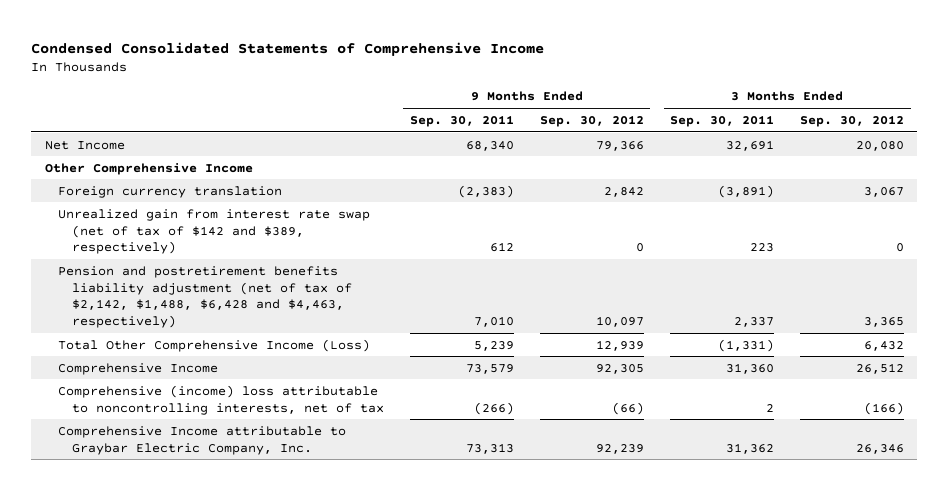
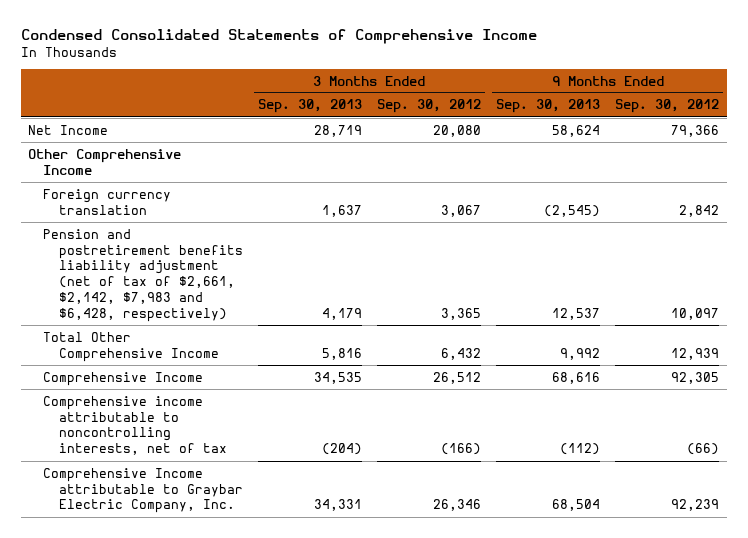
[409,114,514,127] Sep. 30, 2011 -> none
[670,114,775,127] Sep. 30, 2011 -> none
none -> [257,99,362,114] Sep. 30, 2013
none -> [496,99,601,114] Sep. 30, 2013
[58,208,371,255] Unrealized gain from interest rate swap (net of tax of $142 and $389, respectively) -> none
[58,265,352,329] Pension and postretirement benefits liability adjustment (net of tax of $2,142, $1,488, $6,428 and $4,463, respectively) -> [43,228,243,323] Pension and postretirement benefits liability adjustment (net of tax of $2,661, $2,142, $7,983 and $6,428, respectively)
[58,338,371,352] Total Other Comprehensive Income (Loss) -> [43,331,219,362] Total Other Comprehensive Income
[58,384,384,415] Comprehensive (income) loss attributable to noncontrolling interests, net of tax -> [43,395,227,456] Comprehensive income attributable to noncontrolling interests, net of tax

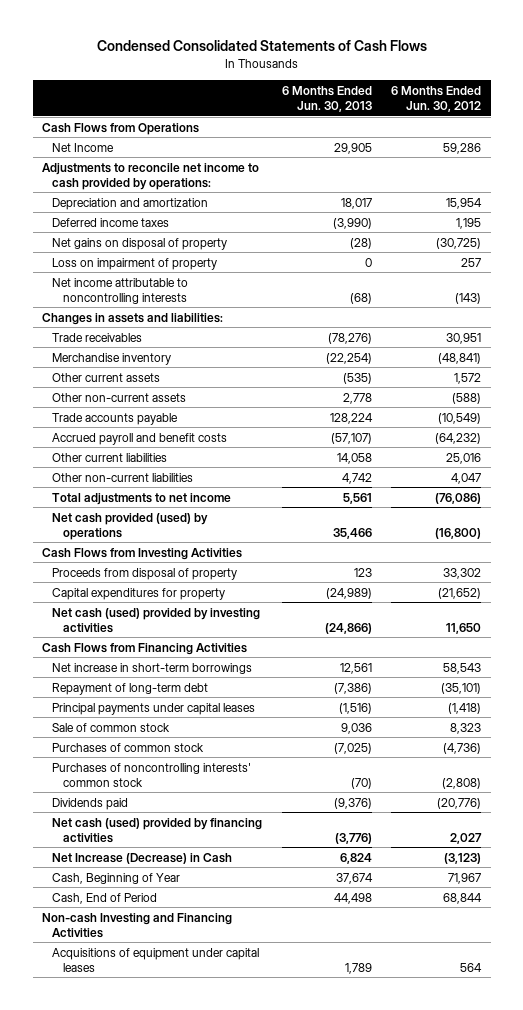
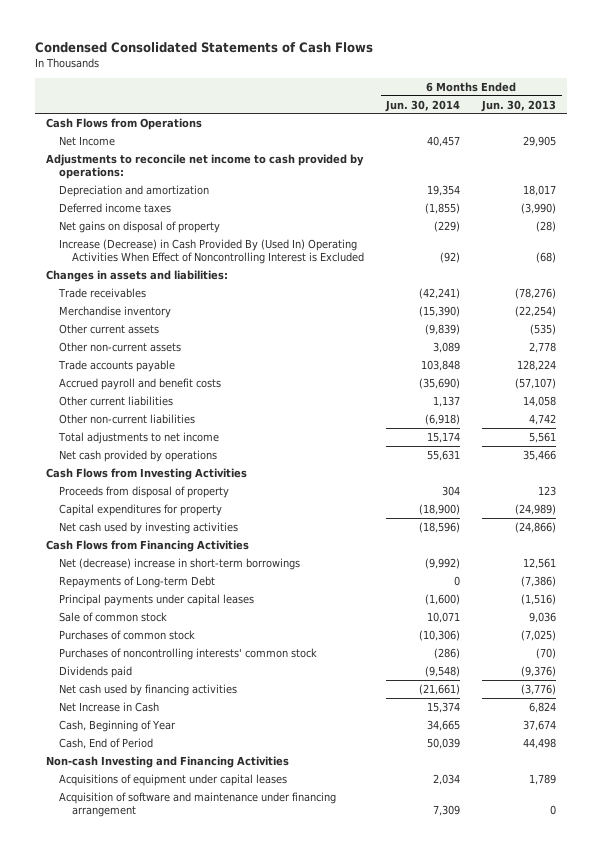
[390,85,481,112] 6 Months Ended Jun. 30, 2012 -> none
none -> [385,99,461,112] Jun. 30, 2014
[52,257,218,270] Loss on impairment of property -> none
[52,277,189,304] Net income attributable to noncontrolling interests -> [59,238,364,264] Increase (Decrease) in Cash Provided By (Used In) Operating Activities When Effect of Noncontrolling Interest is Excluded
[52,512,209,540] Net cash provided (used) by operations -> [59,449,218,462] Net cash provided by operations
[52,607,261,633] Net cash (used) provided by investing activities -> [59,521,239,534] Net cash used by investing activities
[52,662,253,674] Net increase in short-term borrowings -> [59,557,301,570] Net (decrease) increase in short-term borrowings
[52,682,209,695] Repayment of long-term debt -> [59,575,216,588] Repayments of Long-term Debt
[52,817,263,843] Net cash (used) provided by financing activities -> [59,683,238,696] Net cash used by financing activities
[52,852,233,864] Net Increase (Decrease) in Cash -> [59,701,160,712] Net Increase in Cash
none -> [59,791,337,817] Acquisition of software and maintenance under financing arrangement

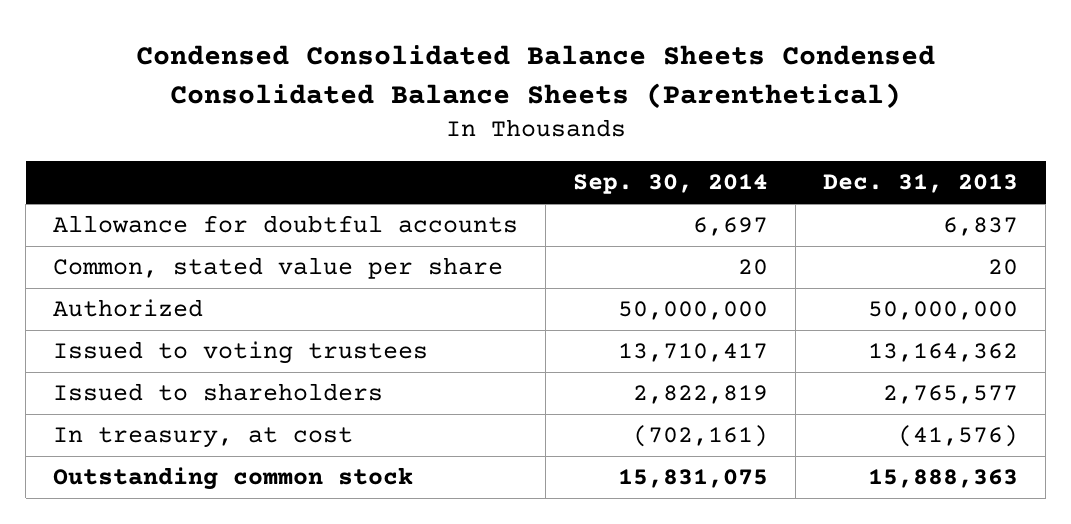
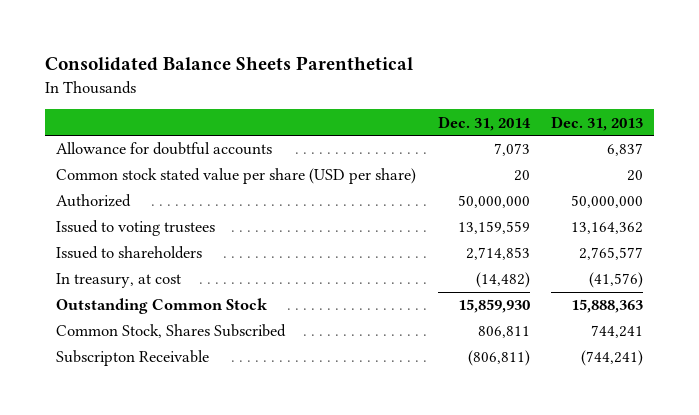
[135,45,935,109] Condensed Consolidated Balance Sheets Condensed Consolidated Balance Sheets (Parenthetical) -> [44,56,413,72] Consolidated Balance Sheets Parenthetical
[573,174,769,195] Sep. 30, 2014 -> none
none -> [437,115,531,131] Dec. 31, 2014
[53,257,504,280] Common, stated value per share -> [55,168,416,185] Common stock stated value per share (USD per share)
[53,467,414,491] Outstanding common stock -> [55,298,267,315] Outstanding Common Stock
none -> [55,324,286,339] Common Stock, Shares Subscribed
none -> [55,350,209,367] Subscripton Receivable

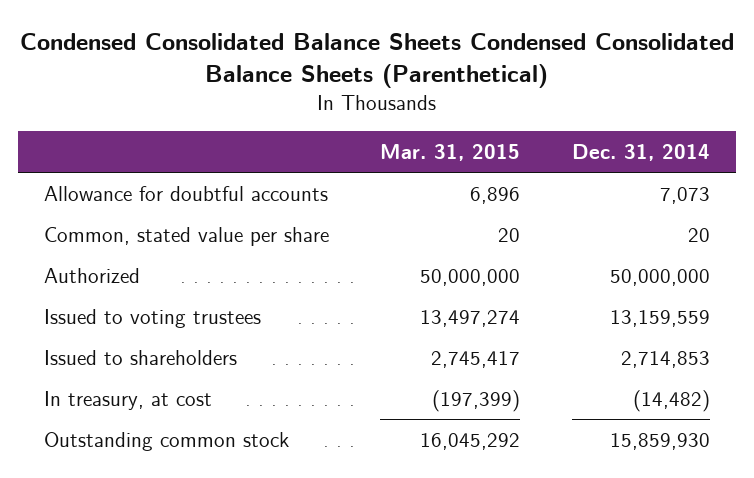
[44,56,413,72] Consolidated Balance Sheets Parenthetical -> [19,32,734,89] Condensed Consolidated Balance Sheets Condensed Consolidated Balance Sheets (Parenthetical)
[551,115,644,131] Dec. 31, 2013 -> none
none -> [380,144,521,162] Mar. 31, 2015
[55,168,416,185] Common stock stated value per share (USD per share) -> [43,226,329,246] Common, stated value per share
[55,324,286,339] Common Stock, Shares Subscribed -> none
[55,350,209,367] Subscripton Receivable -> none
[55,298,267,315] Outstanding Common Stock -> [43,431,289,451] Outstanding common stock

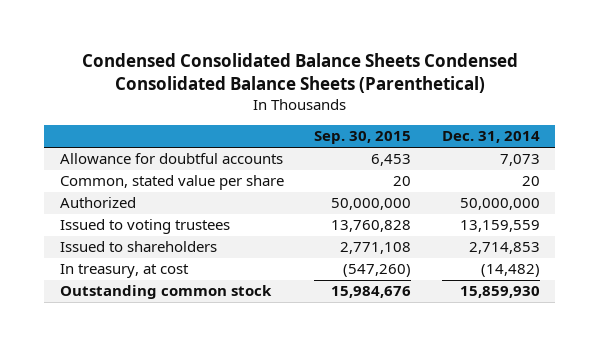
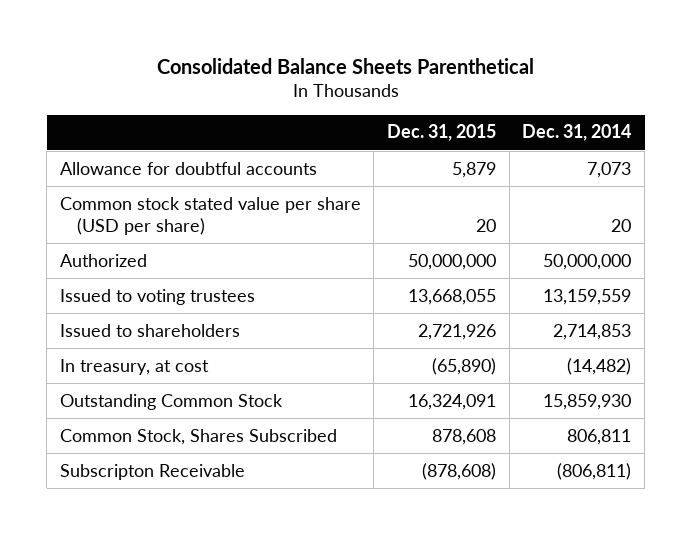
[81,53,518,94] Condensed Consolidated Balance Sheets Condensed Consolidated Balance Sheets (Parenthetical) -> [156,57,534,74] Consolidated Balance Sheets Parenthetical
[314,131,412,145] Sep. 30, 2015 -> none
none -> [387,124,497,142] Dec. 31, 2015
[59,175,284,191] Common, stated value per share -> [59,196,361,236] Common stock stated value per share (USD per share)
[59,285,272,300] Outstanding common stock -> [59,393,283,410] Outstanding Common Stock
none -> [59,428,337,445] Common Stock, Shares Subscribed
none -> [59,463,245,480] Subscripton Receivable

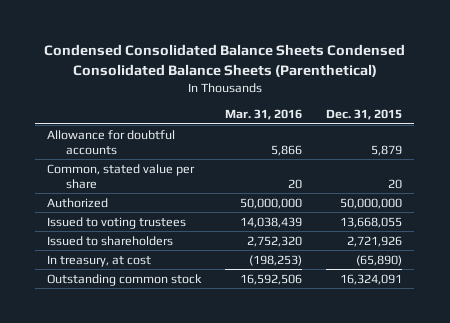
[156,57,534,74] Consolidated Balance Sheets Parenthetical -> [43,44,405,77] Condensed Consolidated Balance Sheets Condensed Consolidated Balance Sheets (Parenthetical)
[522,124,632,142] Dec. 31, 2014 -> none
none -> [225,109,303,121] Mar. 31, 2016
[59,196,361,236] Common stock stated value per share (USD per share) -> [47,163,196,189] Common, stated value per share
[59,428,337,445] Common Stock, Shares Subscribed -> none
[59,463,245,480] Subscripton Receivable -> none
[59,393,283,410] Outstanding Common Stock -> [47,273,203,286] Outstanding common stock

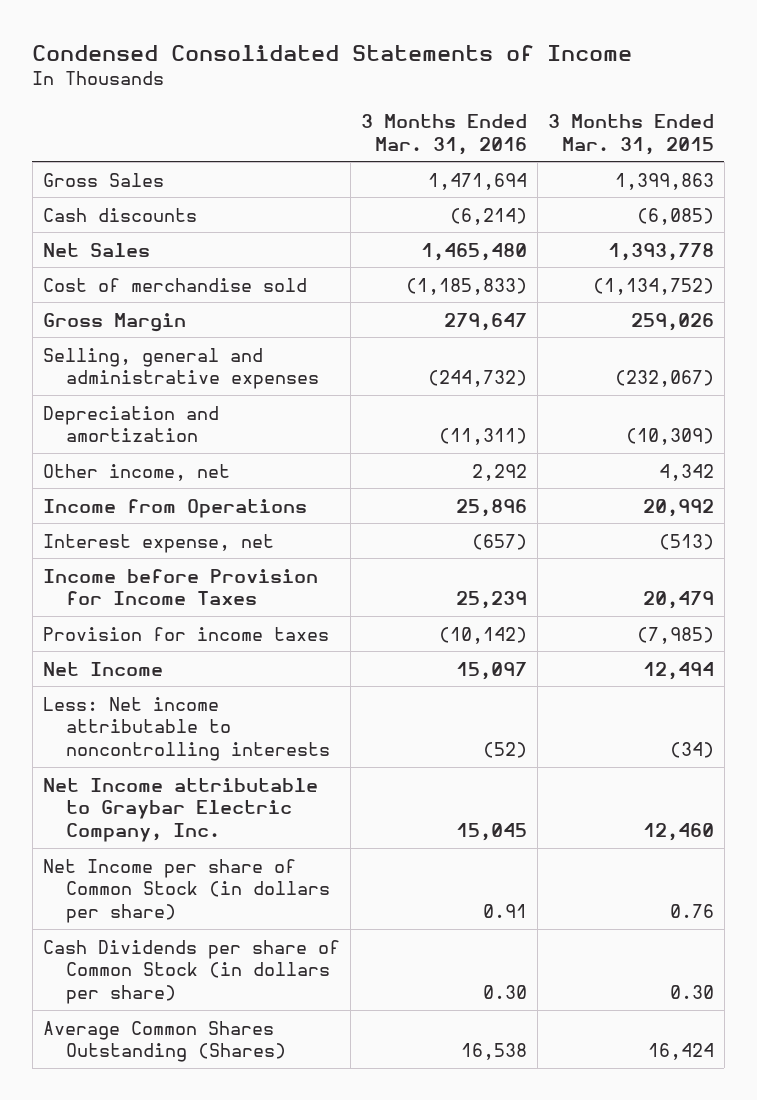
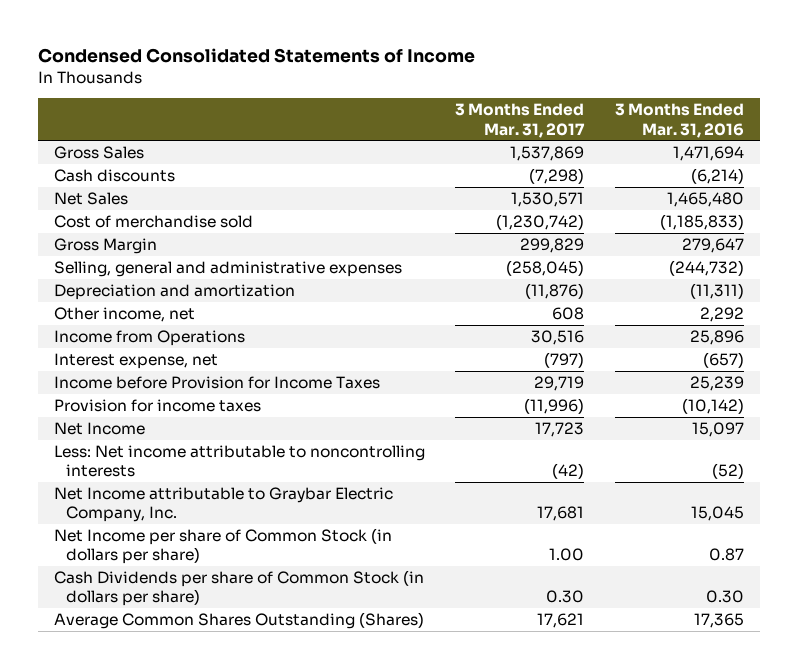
[547,113,714,155] 3 Months Ended Mar. 31, 2015 -> none
none -> [455,103,586,138] 3 Months Ended Mar. 31, 2017
[482,904,527,919] 0.91 -> [709,548,745,562] 0.87
[460,1043,527,1061] 16,538 -> [694,613,745,629] 17,365

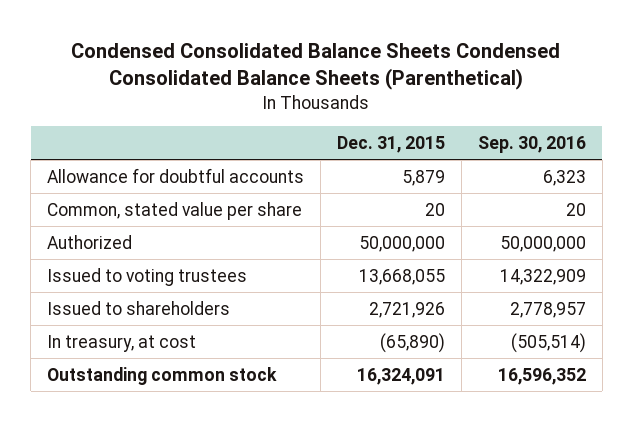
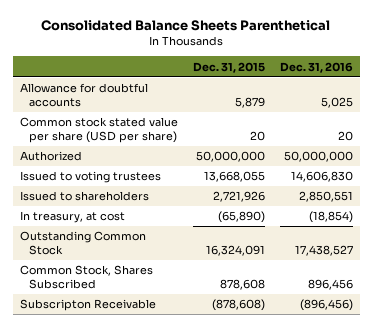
[71,42,561,91] Condensed Consolidated Balance Sheets Condensed Consolidated Balance Sheets (Parenthetical) -> [41,20,331,32] Consolidated Balance Sheets Parenthetical
[477,135,586,153] Sep. 30, 2016 -> none
none -> [279,61,353,73] Dec. 31, 2016
[47,201,303,220] Common, stated value per share -> [20,117,179,143] Common stock stated value per share (USD per share)
[47,366,278,385] Outstanding common stock -> [20,231,147,255] Outstanding Common Stock
none -> [20,265,154,289] Common Stock, Shares Subscribed
none -> [20,299,157,312] Subscripton Receivable

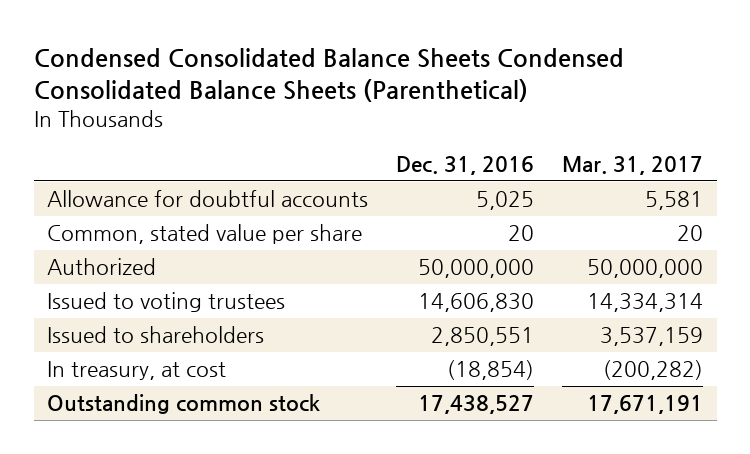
[41,20,331,32] Consolidated Balance Sheets Parenthetical -> [33,47,624,103] Condensed Consolidated Balance Sheets Condensed Consolidated Balance Sheets (Parenthetical)
[192,61,265,73] Dec. 31, 2015 -> none
none -> [562,156,704,176] Mar. 31, 2017
[20,117,179,143] Common stock stated value per share (USD per share) -> [47,224,363,245] Common, stated value per share
[20,265,154,289] Common Stock, Shares Subscribed -> none
[20,299,157,312] Subscripton Receivable -> none
[20,231,147,255] Outstanding Common Stock -> [47,394,321,415] Outstanding common stock

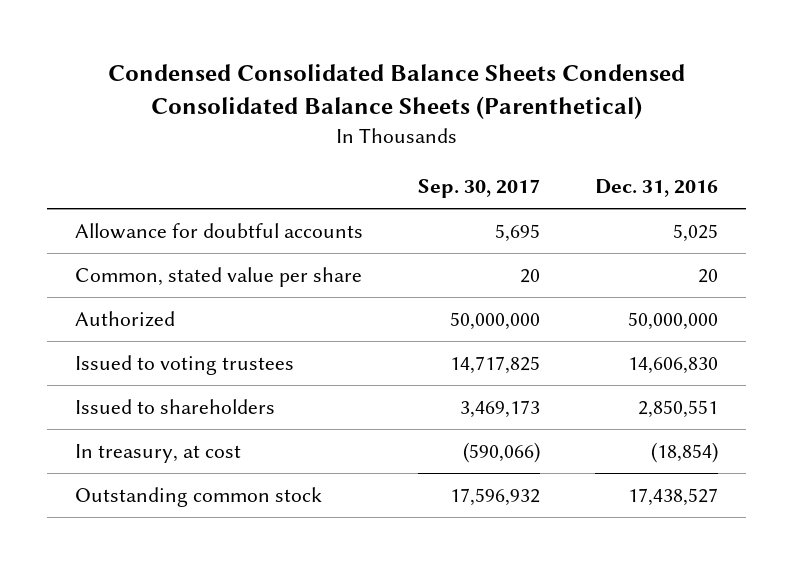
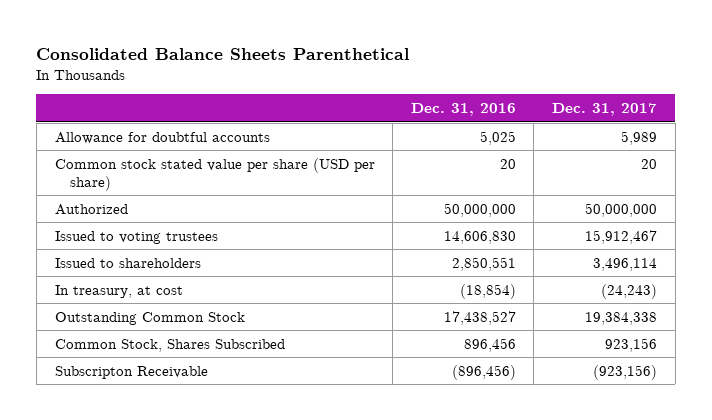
[107,63,685,120] Condensed Consolidated Balance Sheets Condensed Consolidated Balance Sheets (Parenthetical) -> [36,47,410,60] Consolidated Balance Sheets Parenthetical
[418,179,541,199] Sep. 30, 2017 -> none
none -> [552,103,658,117] Dec. 31, 2017
[75,266,363,287] Common, stated value per share -> [54,157,375,191] Common stock stated value per share (USD per share)
[75,486,323,507] Outstanding common stock -> [54,311,245,325] Outstanding Common Stock
none -> [54,338,285,352] Common Stock, Shares Subscribed
none -> [54,365,208,379] Subscripton Receivable

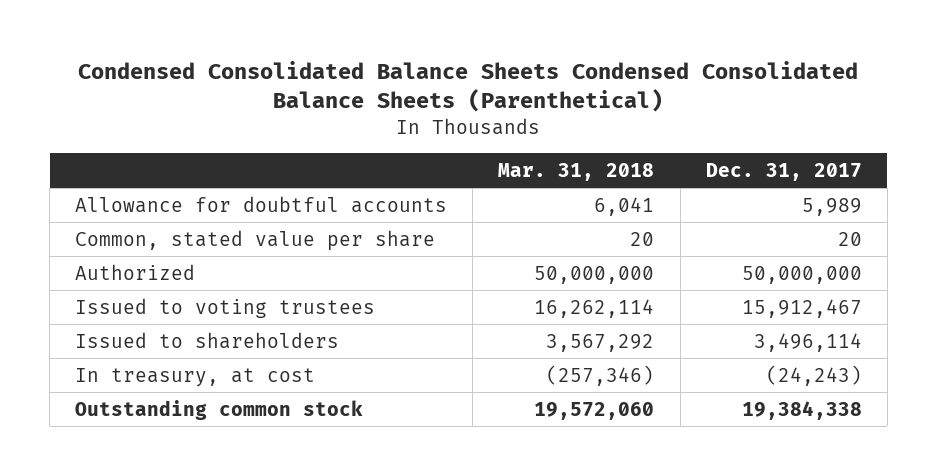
[36,47,410,60] Consolidated Balance Sheets Parenthetical -> [78,61,859,113] Condensed Consolidated Balance Sheets Condensed Consolidated Balance Sheets (Parenthetical)
[410,103,516,117] Dec. 31, 2016 -> none
none -> [498,162,655,181] Mar. 31, 2018
[54,157,375,191] Common stock stated value per share (USD per share) -> [75,229,436,251] Common, stated value per share
[54,338,285,352] Common Stock, Shares Subscribed -> none
[54,365,208,379] Subscripton Receivable -> none
[54,311,245,325] Outstanding Common Stock -> [75,399,364,420] Outstanding common stock

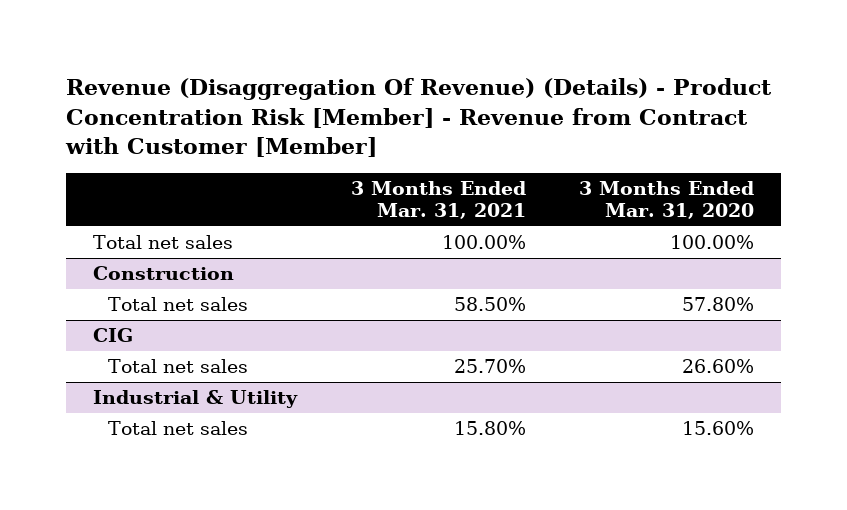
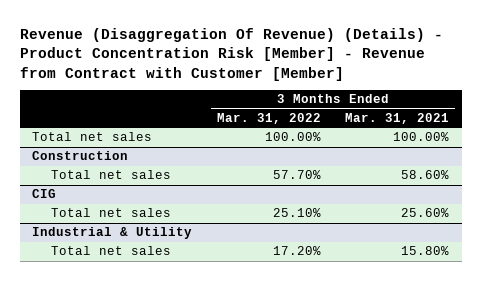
[579,181,755,220] 3 Months Ended Mar. 31, 2020 -> none
none -> [216,112,321,124] Mar. 31, 2022
[453,297,526,312] 58.50% -> [401,170,450,180] 58.60%
[453,359,526,374] 25.70% -> [401,208,450,218] 25.60%

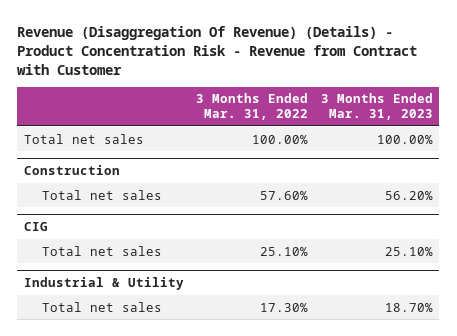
[19,28,443,81] Revenue (Disaggregation Of Revenue) (Details) - Product Concentration Risk [Member] - Revenue from Contract with Customer [Member] -> [17,25,418,75] Revenue (Disaggregation Of Revenue) (Details) - Product Concentration Risk - Revenue from Contract with Customer
[345,112,450,124] Mar. 31, 2021 -> none
none -> [320,93,433,121] 3 Months Ended Mar. 31, 2023
[272,170,321,180] 57.70% -> [260,190,309,200] 57.60%
[272,246,321,256] 17.20% -> [260,302,309,312] 17.30%

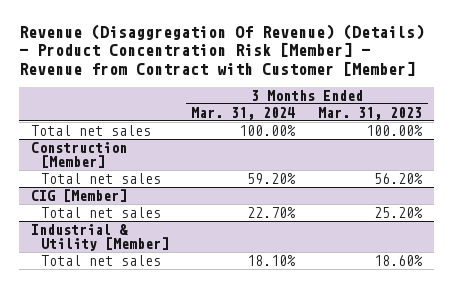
[17,25,418,75] Revenue (Disaggregation Of Revenue) (Details) - Product Concentration Risk - Revenue from Contract with Customer -> [19,23,425,76] Revenue (Disaggregation Of Revenue) (Details) - Product Concentration Risk [Member] - Revenue from Contract with Customer [Member]
[196,93,309,121] 3 Months Ended Mar. 31, 2022 -> none
none -> [191,106,296,120] Mar. 31, 2024
[23,164,120,175] Construction -> [30,142,127,169] Construction [Member]
[23,221,48,231] CIG -> [30,189,127,203] CIG [Member]
[384,246,433,256] 25.10% -> [374,207,424,219] 25.20%
[23,276,184,290] Industrial & Utility -> [30,224,169,252] Industrial & Utility [Member]
[384,302,433,312] 18.70% -> [374,255,424,267] 18.60%

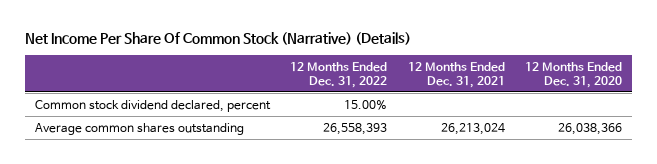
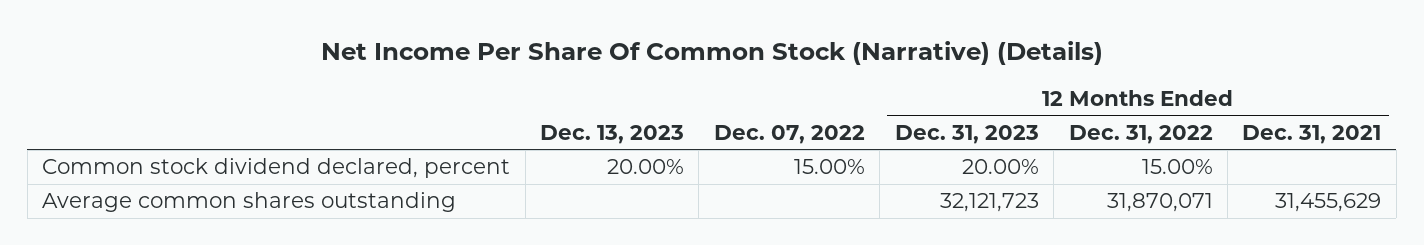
[525,61,623,88] 12 Months Ended Dec. 31, 2020 -> none
none -> [540,124,685,144] Dec. 13, 2023
none -> [713,124,865,144] Dec. 07, 2022
none -> [894,124,1039,144] Dec. 31, 2023
[323,122,388,135] 26,558,393 -> [1106,193,1213,213] 31,870,071
[440,122,505,135] 26,213,024 -> [1275,193,1382,213] 31,455,629

